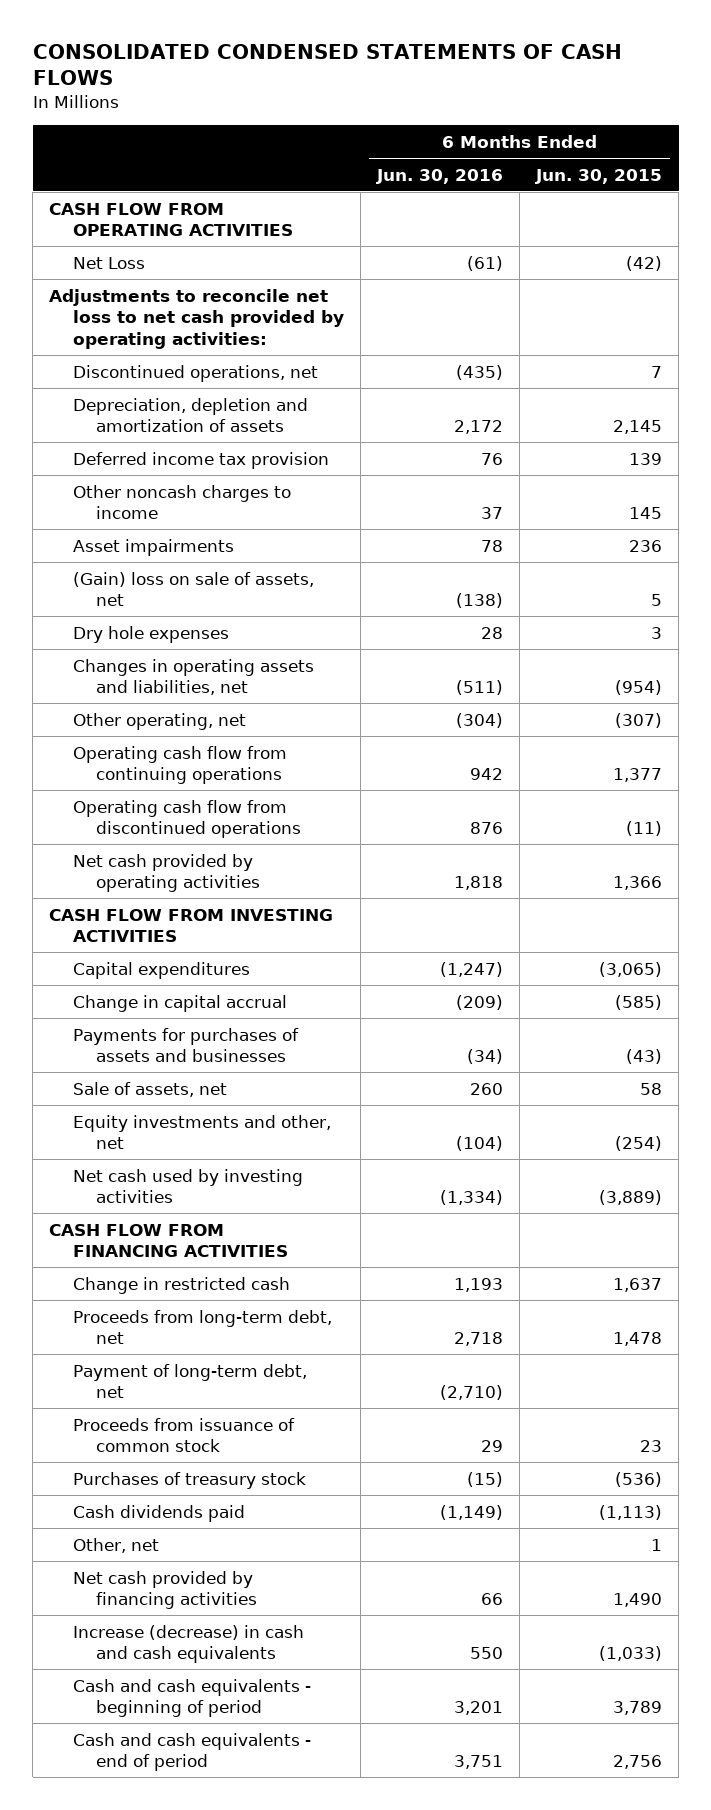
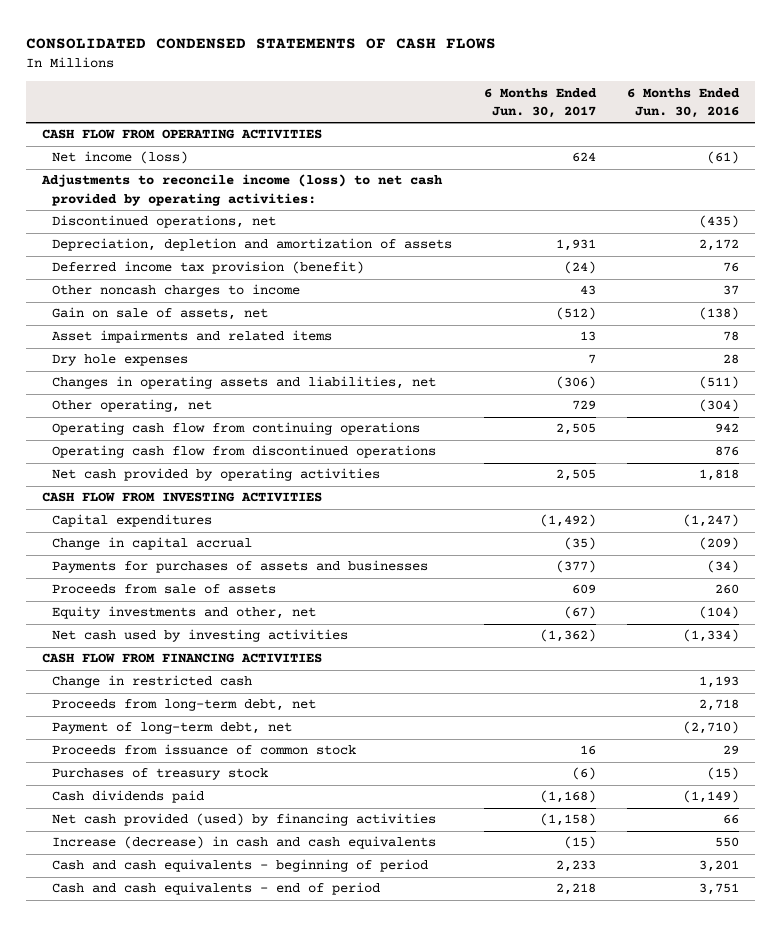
[535,168,663,184] Jun. 30, 2015 -> none
none -> [483,87,597,119] 6 Months Ended Jun. 30, 2017
[72,256,145,269] Net Loss -> [52,151,189,165] Net income (loss)
[49,288,344,349] Adjustments to reconcile net loss to net cash provided by operating activities: -> [41,174,444,206] Adjustments to reconcile income (loss) to net cash provided by operating activities:
[72,451,329,469] Deferred income tax provision -> [52,261,365,275] Deferred income tax provision (benefit)
[72,538,234,556] Asset impairments -> none
[72,571,314,607] (Gain) loss on sale of assets, net -> [52,307,269,321] Gain on sale of assets, net
none -> [52,330,333,344] Asset impairments and related items
[72,1081,227,1097] Sale of assets, net -> [52,584,277,595] Proceeds from sale of assets
[72,1537,159,1553] Other, net -> none
[72,1570,258,1610] Net cash provided by financing activities -> [52,813,437,827] Net cash provided (used) by financing activities

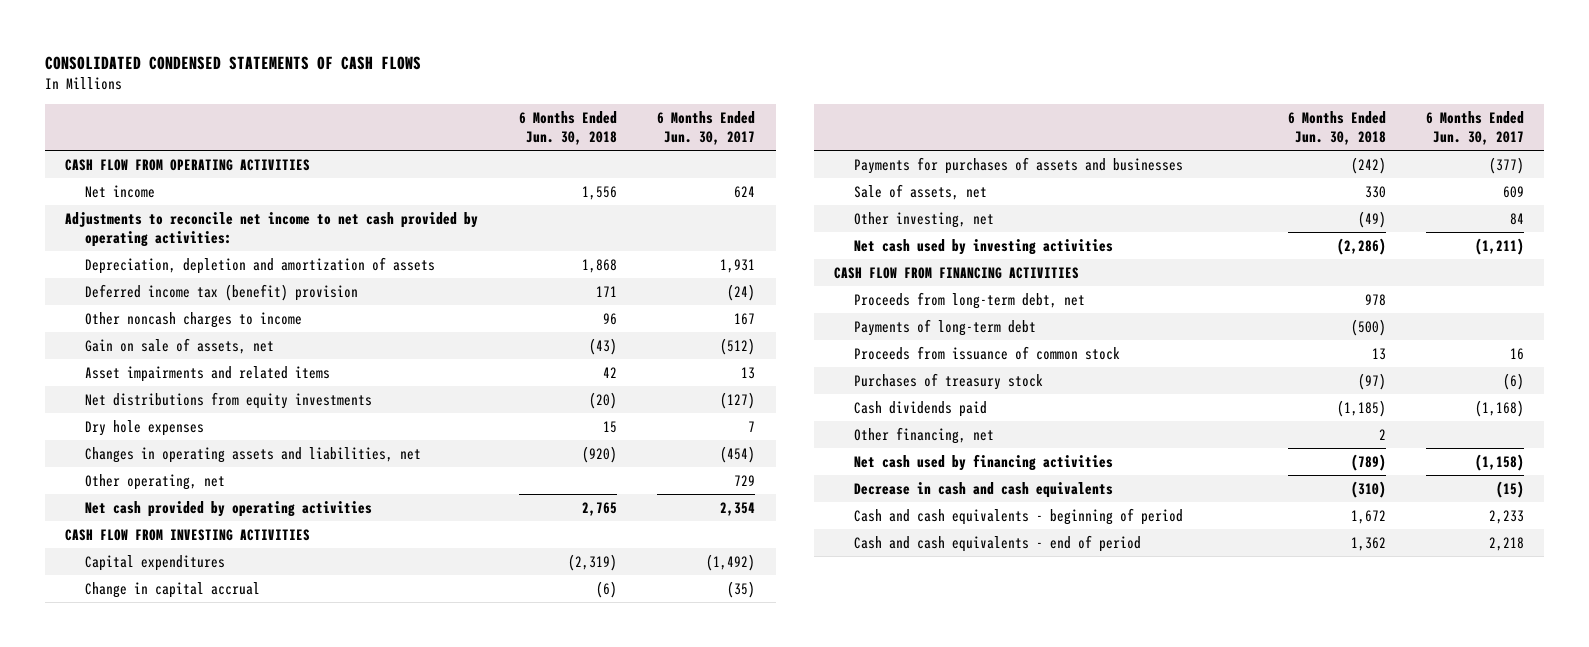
[627,87,741,119] 6 Months Ended Jun. 30, 2016 -> none
none -> [518,111,617,146] 6 Months Ended Jun. 30, 2018
[52,215,277,229] Discontinued operations, net -> none
[52,151,189,165] Net income (loss) -> [85,184,156,198] Net income
[41,174,444,206] Adjustments to reconcile income (loss) to net cash provided by operating activities: -> [65,211,479,247] Adjustments to reconcile net income to net cash provided by operating activities:
[52,261,365,275] Deferred income tax provision (benefit) -> [85,283,359,301] Deferred income tax (benefit) provision
[579,285,596,296] 43 -> [734,312,756,325] 167
none -> [85,391,373,409] Net distributions from equity investments
[555,376,596,390] (306) -> [720,445,756,463] (454)
[52,422,421,436] Operating cash flow from continuing operations -> none
[52,445,437,459] Operating cash flow from discontinued operations -> none
[555,469,596,482] 2,505 -> [720,501,756,516] 2,354
[52,606,317,620] Equity investments and other, net -> none
[52,584,277,595] Proceeds from sale of assets -> [853,183,987,200] Sale of assets, net
none -> [853,211,994,228] Other investing, net
[539,629,596,643] (1,362) -> [1475,237,1525,255] (1,211)
[52,675,253,689] Change in restricted cash -> none
[52,722,293,735] Payment of long-term debt, net -> [853,318,1036,336] Payments of long-term debt
none -> [853,426,994,444] Other financing, net
[52,813,437,827] Net cash provided (used) by financing activities -> [853,453,1113,471] Net cash used by financing activities
[52,836,437,850] Increase (decrease) in cash and cash equivalents -> [853,481,1113,498] Decrease in cash and cash equivalents

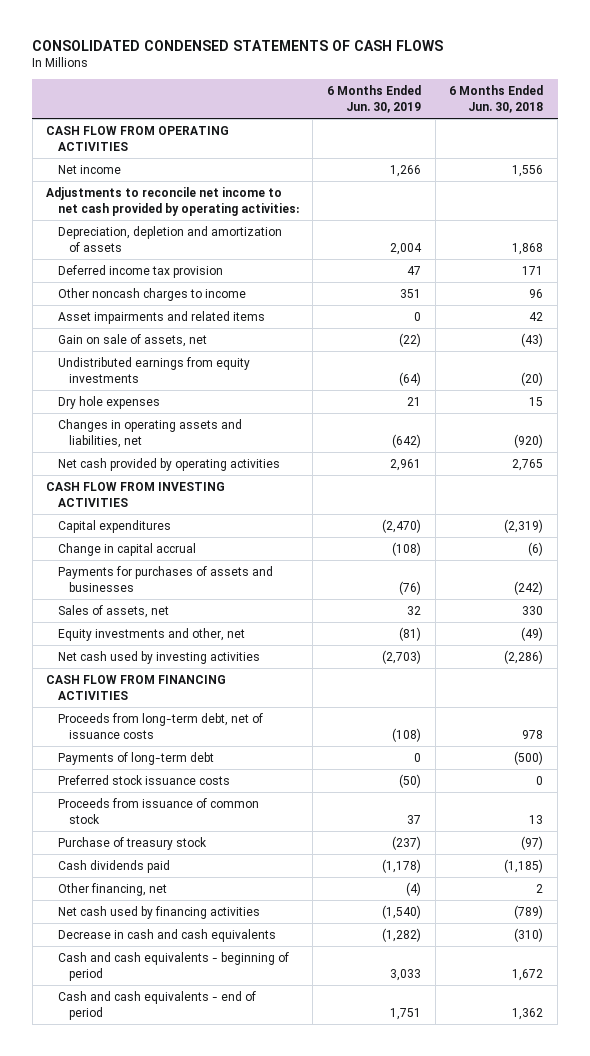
[657,111,756,146] 6 Months Ended Jun. 30, 2017 -> none
none -> [326,85,421,113] 6 Months Ended Jun. 30, 2019
[85,283,359,301] Deferred income tax (benefit) provision -> [57,264,223,278] Deferred income tax provision
[85,337,275,354] Gain on sale of assets, net -> [57,333,207,347] Gain on sale of assets, net
[85,391,373,409] Net distributions from equity investments -> [57,356,250,383] Undistributed earnings from equity investments
[85,473,226,490] Other operating, net -> none
[853,183,987,200] Sale of assets, net -> [57,604,169,618] Sales of assets, net
[853,211,994,228] Other investing, net -> [57,627,245,641] Equity investments and other, net
[853,291,1085,309] Proceeds from long-term debt, net -> [57,712,263,739] Proceeds from long-term debt, net of issuance costs
none -> [57,774,230,785] Preferred stock issuance costs
[853,372,1043,390] Purchases of treasury stock -> [57,836,207,850] Purchase of treasury stock

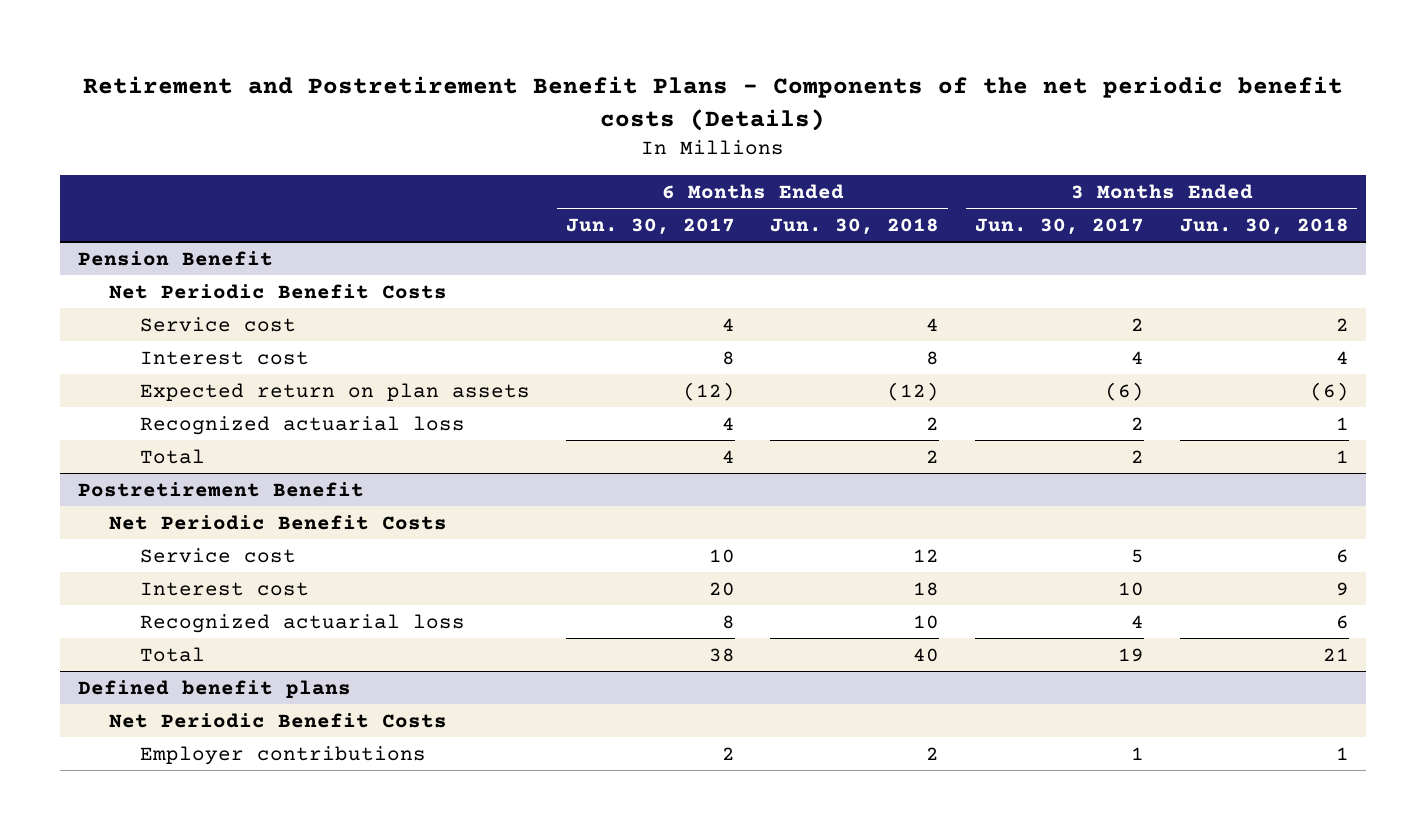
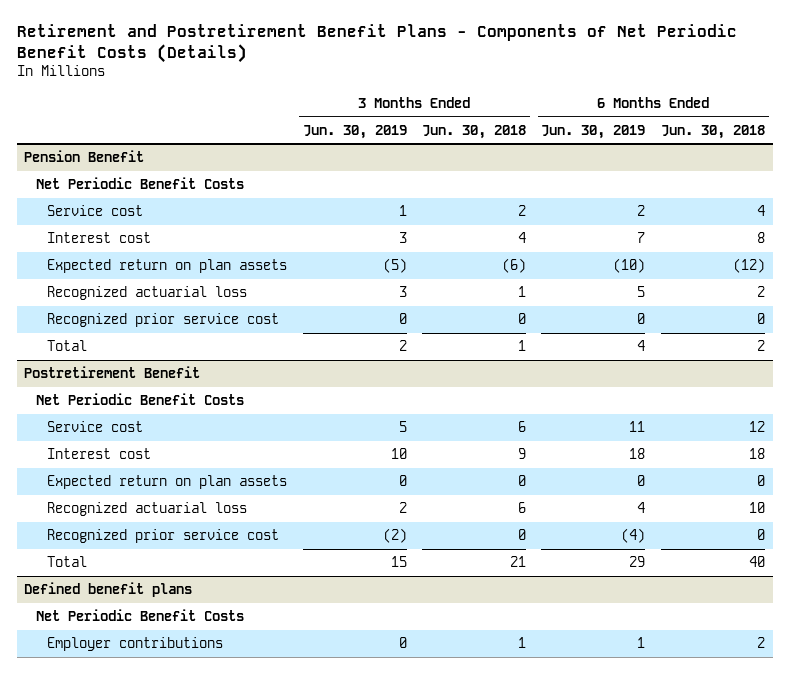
[83,75,1344,131] Retirement and Postretirement Benefit Plans - Components of the net periodic benefit costs (Details) -> [16,24,737,64] Retirement and Postretirement Benefit Plans - Components of Net Periodic Benefit Costs (Details)
[565,217,735,235] Jun. 30, 2017 -> none
[974,217,1144,235] Jun. 30, 2017 -> none
none -> [302,124,407,139] Jun. 30, 2019
none -> [541,124,646,139] Jun. 30, 2019
none -> [47,313,280,328] Recognized prior service cost
none -> [47,475,288,490] Expected return on plan assets
none -> [47,529,280,544] Recognized prior service cost

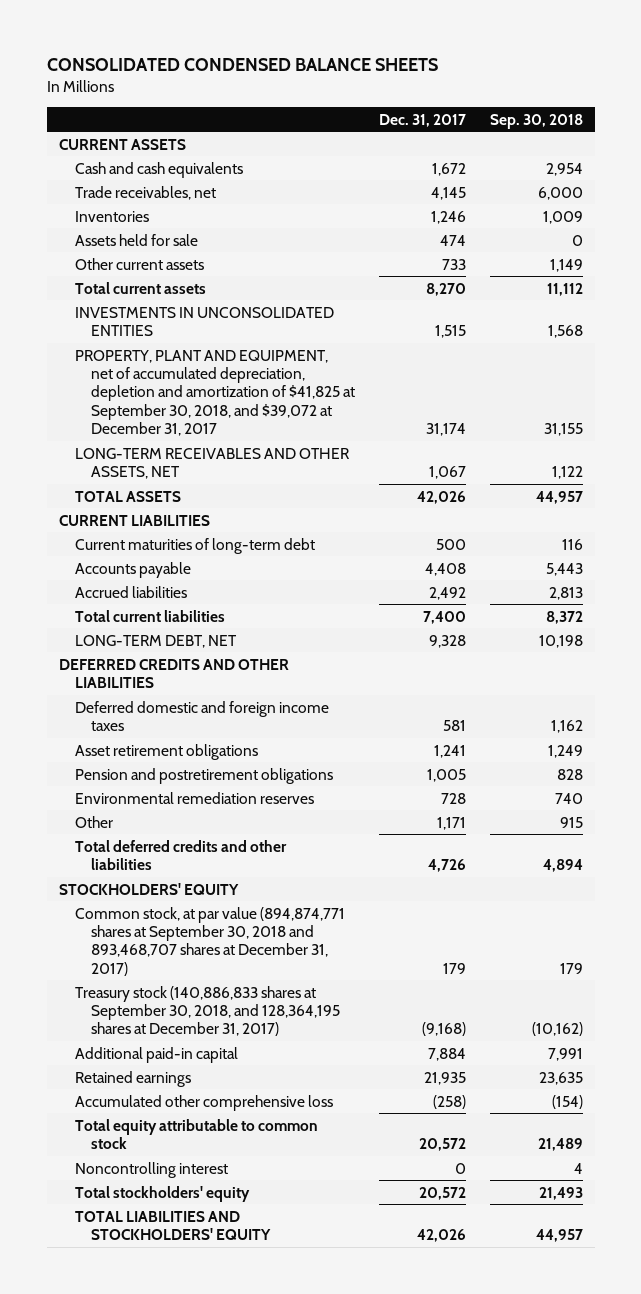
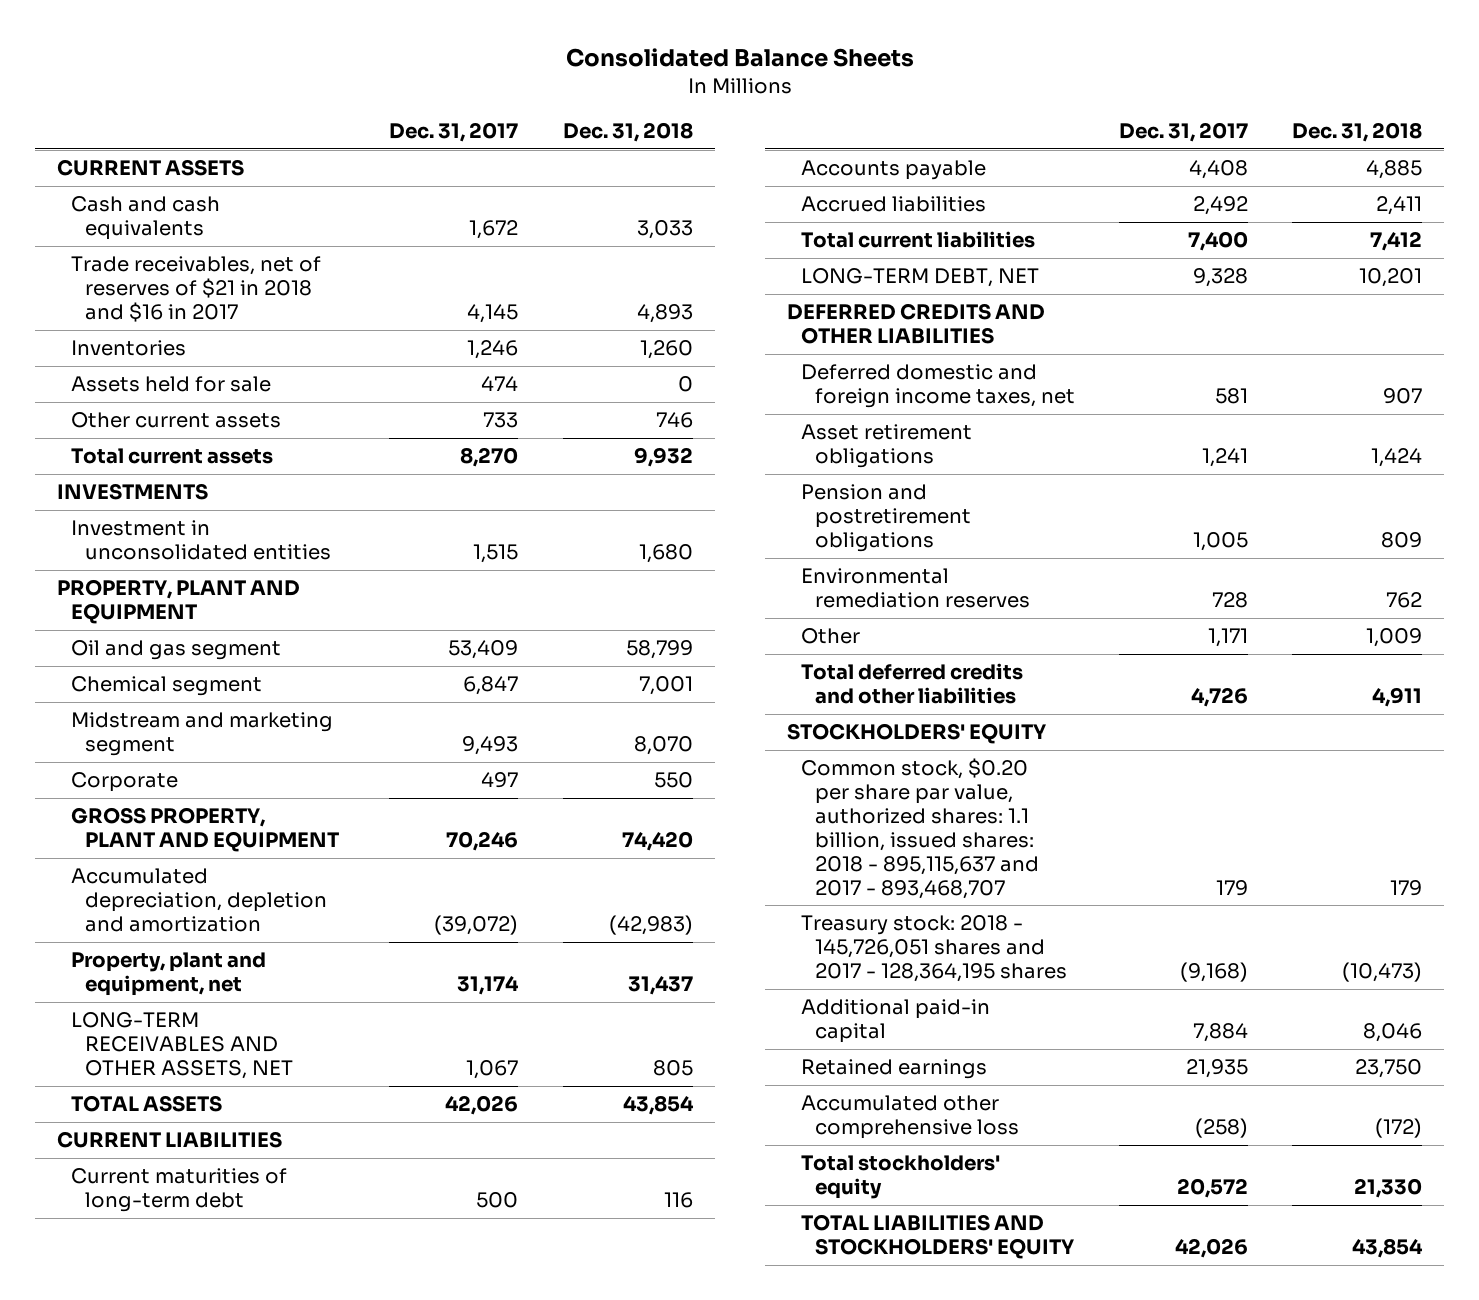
[46,57,438,71] CONSOLIDATED CONDENSED BALANCE SHEETS -> [565,47,914,67] Consolidated Balance Sheets
[489,113,583,129] Sep. 30, 2018 -> none
none -> [562,121,693,142] Dec. 31, 2018
[74,185,216,200] Trade receivables, net -> [71,256,322,323] Trade receivables, net of reserves of $21 in 2018 and $16 in 2017
none -> [56,483,208,501] INVESTMENTS
[74,306,334,336] INVESTMENTS IN UNCONSOLIDATED ENTITIES -> [71,520,332,561] Investment in unconsolidated entities
none -> [56,579,300,625] PROPERTY, PLANT AND EQUIPMENT
none -> [71,640,282,661] Oil and gas segment
none -> [71,676,263,697] Chemical segment
none -> [71,712,334,757] Midstream and marketing segment
none -> [71,772,179,793] Corporate
none -> [71,807,340,853] GROSS PROPERTY, PLANT AND EQUIPMENT
none -> [71,868,328,933] Accumulated depreciation, depletion and amortization
[74,349,356,436] PROPERTY, PLANT AND EQUIPMENT, net of accumulated depreciation, depletion and amortization of $41,825 at September 30, 2018, and $39,072 at December 31, 2017 -> [71,952,267,997] Property, plant and equipment, net
[74,700,329,731] Deferred domestic and foreign income taxes -> [800,364,1075,409] Deferred domestic and foreign income taxes, net
[74,906,345,976] Common stock, at par value (894,874,771 shares at September 30, 2018 and 893,468,707 shares at December 31, 2017) -> [800,758,1039,899] Common stock, $0.20 per share par value, authorized shares: 1.1 billion, issued shares: 2018 - 895,115,637 and 2017 - 893,468,707
[74,985,341,1037] Treasury stock (140,886,833 shares at September 30, 2018, and 128,364,195 shares at December 31, 2017) -> [800,915,1067,983] Treasury stock: 2018 - 145,726,051 shares and 2017 - 128,364,195 shares
[74,1118,318,1149] Total equity attributable to common stock -> none
[74,1161,228,1178] Noncontrolling interest -> none

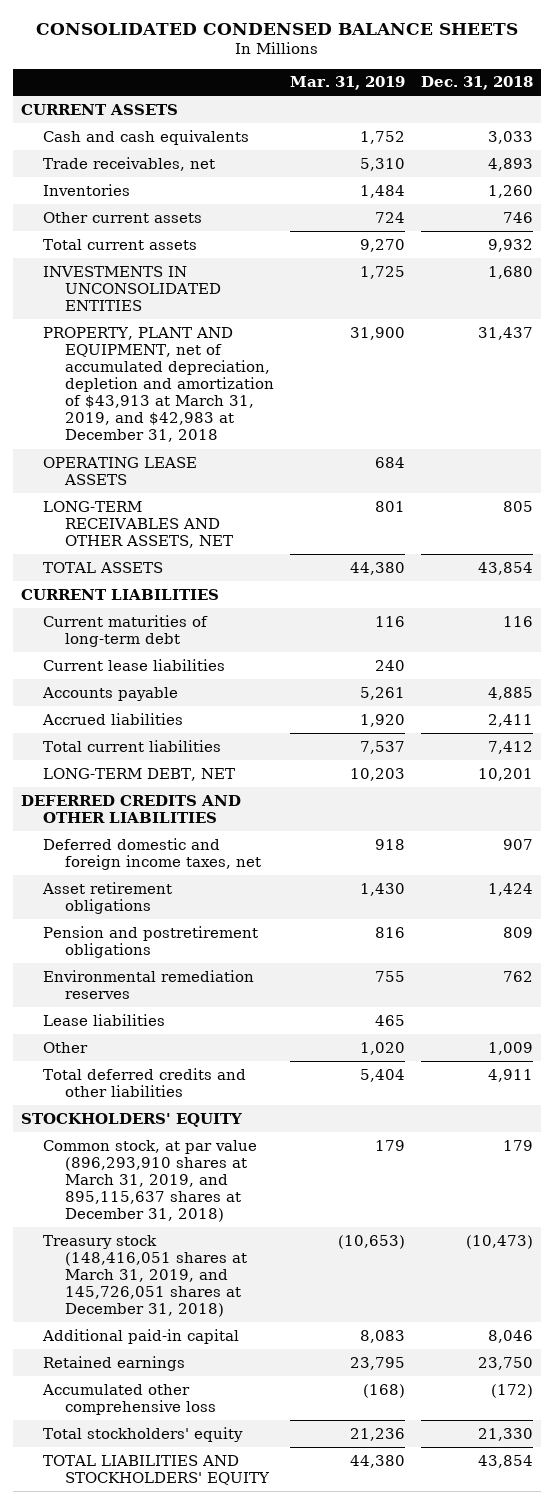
[565,47,914,67] Consolidated Balance Sheets -> [36,23,519,36] CONSOLIDATED CONDENSED BALANCE SHEETS
[389,121,519,142] Dec. 31, 2017 -> none
none -> [290,76,406,91] Mar. 31, 2019
[71,256,322,323] Trade receivables, net of reserves of $21 in 2018 and $16 in 2017 -> [42,156,215,171] Trade receivables, net
[71,376,272,393] Assets held for sale -> none
[56,483,208,501] INVESTMENTS -> none
[56,579,300,625] PROPERTY, PLANT AND EQUIPMENT -> none
[71,640,282,661] Oil and gas segment -> none
[71,676,263,697] Chemical segment -> none
[71,712,334,757] Midstream and marketing segment -> none
[71,772,179,793] Corporate -> none
[71,807,340,853] GROSS PROPERTY, PLANT AND EQUIPMENT -> none
[71,868,328,933] Accumulated depreciation, depletion and amortization -> none
[71,520,332,561] Investment in unconsolidated entities -> [42,265,221,311] INVESTMENTS IN UNCONSOLIDATED ENTITIES
[71,952,267,997] Property, plant and equipment, net -> [42,326,274,443] PROPERTY, PLANT AND EQUIPMENT, net of accumulated depreciation, depletion and amortization of $43,913 at March 31, 2019, and $42,983 at December 31, 2018
none -> [42,456,197,485] OPERATING LEASE ASSETS
none -> [42,658,225,671] Current lease liabilities
none -> [42,1013,165,1026] Lease liabilities
[800,758,1039,899] Common stock, $0.20 per share par value, authorized shares: 1.1 billion, issued shares: 2018 - 895,115,637 and 2017 - 893,468,707 -> [42,1139,257,1223] Common stock, at par value (896,293,910 shares at March 31, 2019, and 895,115,637 shares at December 31, 2018)
[800,915,1067,983] Treasury stock: 2018 - 145,726,051 shares and 2017 - 128,364,195 shares -> [42,1234,247,1318] Treasury stock (148,416,051 shares at March 31, 2019, and 145,726,051 shares at December 31, 2018)

